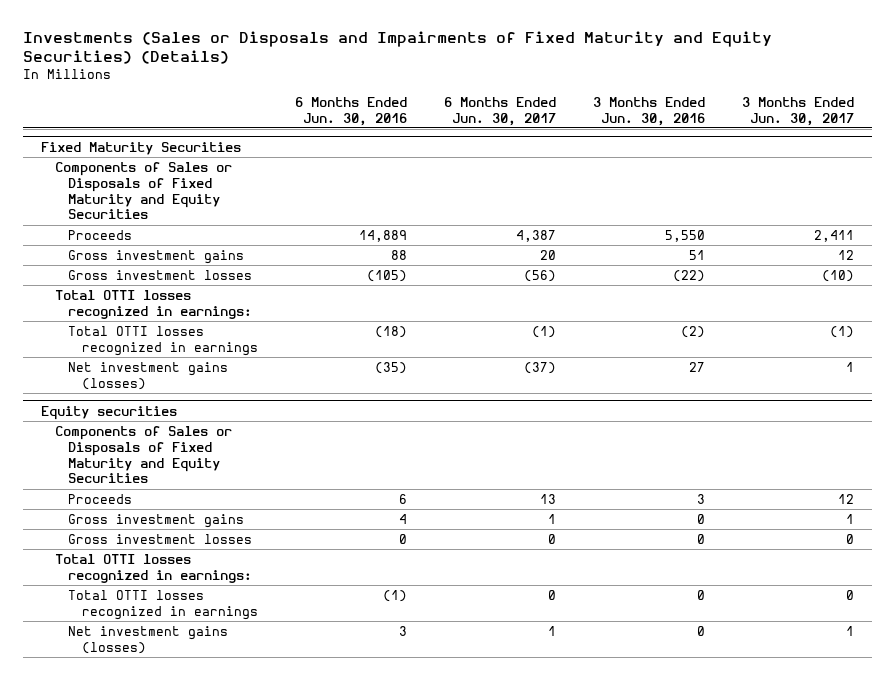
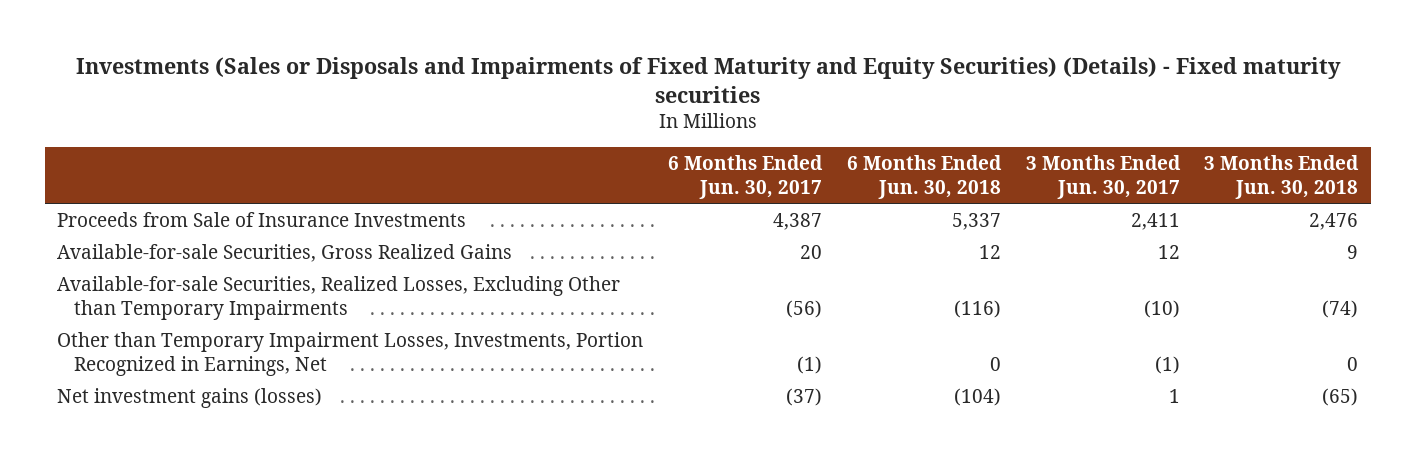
[23,30,773,65] Investments (Sales or Disposals and Impairments of Fixed Maturity and Equity Securities) (Details) -> [75,56,1341,103] Investments (Sales or Disposals and Impairments of Fixed Maturity and Equity Securities) (Details) - Fixed maturity securities
[294,96,407,126] 6 Months Ended Jun. 30, 2016 -> none
[592,96,705,126] 3 Months Ended Jun. 30, 2016 -> none
none -> [846,155,1002,199] 6 Months Ended Jun. 30, 2018
none -> [1204,155,1360,199] 3 Months Ended Jun. 30, 2018
[41,141,242,155] Fixed Maturity Securities -> none
[54,161,232,220] Components of Sales or Disposals of Fixed Maturity and Equity Securities -> none
[54,289,253,319] Total OTTI losses recognized in earnings: -> none
[68,229,133,240] Proceeds -> [56,211,466,227] Proceeds from Sale of Insurance Investments
[68,249,245,264] Gross investment gains -> [56,243,512,262] Available-for-sale Securities, Gross Realized Gains
[68,269,253,280] Gross investment losses -> [56,275,620,320] Available-for-sale Securities, Realized Losses, Excluding Other than Temporary Impairments
[68,325,258,356] Total OTTI losses recognized in earnings -> [56,331,643,376] Other than Temporary Impairment Losses, Investments, Portion Recognized in Earnings, Net
[41,405,178,420] Equity securities -> none
[54,425,232,484] Components of Sales or Disposals of Fixed Maturity and Equity Securities -> none
[68,493,133,504] Proceeds -> none
[68,513,245,528] Gross investment gains -> none
[68,533,253,544] Gross investment losses -> none
[54,553,253,583] Total OTTI losses recognized in earnings: -> none
[68,589,258,620] Total OTTI losses recognized in earnings -> none
[68,625,229,654] Net investment gains (losses) -> none

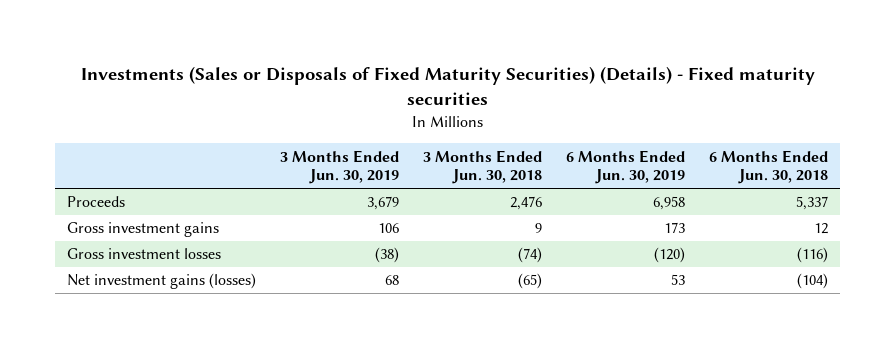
[75,56,1341,103] Investments (Sales or Disposals and Impairments of Fixed Maturity and Equity Securities) (Details) - Fixed maturity securities -> [80,66,815,106] Investments (Sales or Disposals of Fixed Maturity Securities) (Details) - Fixed maturity securities
[667,155,823,199] 6 Months Ended Jun. 30, 2017 -> none
[1025,155,1181,199] 3 Months Ended Jun. 30, 2017 -> none
none -> [280,149,400,185] 3 Months Ended Jun. 30, 2019
none -> [566,149,686,185] 6 Months Ended Jun. 30, 2019
[56,331,643,376] Other than Temporary Impairment Losses, Investments, Portion Recognized in Earnings, Net -> none
[56,211,466,227] Proceeds from Sale of Insurance Investments -> [67,196,126,208] Proceeds
[56,243,512,262] Available-for-sale Securities, Gross Realized Gains -> [67,222,220,238] Gross investment gains
[56,275,620,320] Available-for-sale Securities, Realized Losses, Excluding Other than Temporary Impairments -> [67,248,222,260] Gross investment losses

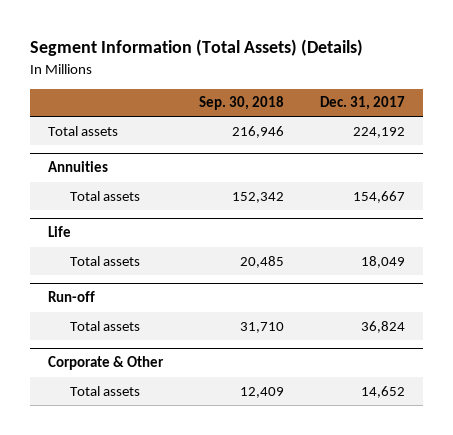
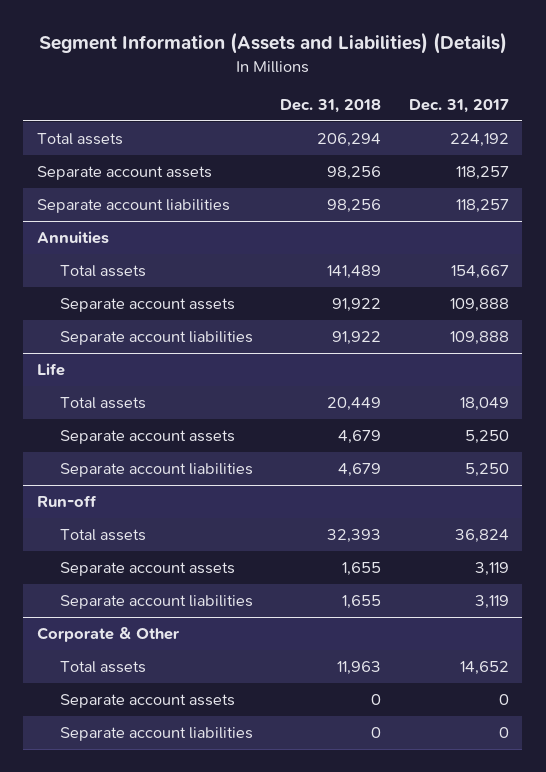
[30,39,364,57] Segment Information (Total Assets) (Details) -> [38,32,507,55] Segment Information (Assets and Liabilities) (Details)
[198,96,284,111] Sep. 30, 2018 -> none
none -> [280,99,382,114] Dec. 31, 2018
none -> [37,165,213,180] Separate account assets
none -> [37,198,231,213] Separate account liabilities
none -> [59,297,235,312] Separate account assets
none -> [59,330,253,345] Separate account liabilities
none -> [59,429,235,444] Separate account assets
none -> [59,462,253,477] Separate account liabilities
none -> [59,561,235,576] Separate account assets
none -> [59,594,253,609] Separate account liabilities
none -> [59,693,235,708] Separate account assets
none -> [59,726,253,741] Separate account liabilities

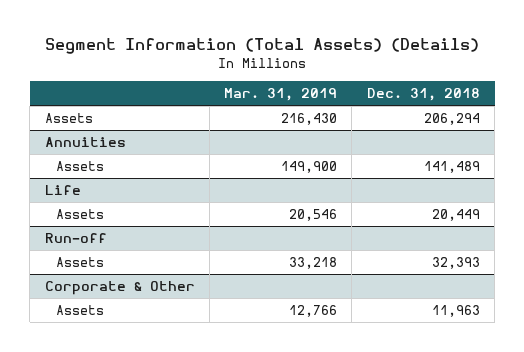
[38,32,507,55] Segment Information (Assets and Liabilities) (Details) -> [45,38,480,55] Segment Information (Total Assets) (Details)
[408,99,509,114] Dec. 31, 2017 -> none
none -> [224,88,338,102] Mar. 31, 2019
[37,165,213,180] Separate account assets -> none
[37,198,231,213] Separate account liabilities -> none
[37,132,124,145] Total assets -> [44,113,93,124] Assets
[59,297,235,312] Separate account assets -> none
[59,330,253,345] Separate account liabilities -> none
[59,264,146,277] Total assets -> [56,161,105,172] Assets
[59,429,235,444] Separate account assets -> none
[59,462,253,477] Separate account liabilities -> none
[59,396,146,409] Total assets -> [56,209,105,220] Assets
[59,561,235,576] Separate account assets -> none
[59,594,253,609] Separate account liabilities -> none
[59,528,146,541] Total assets -> [56,257,105,268] Assets
[59,693,235,708] Separate account assets -> none
[59,726,253,741] Separate account liabilities -> none
[59,660,146,673] Total assets -> [56,305,105,316] Assets

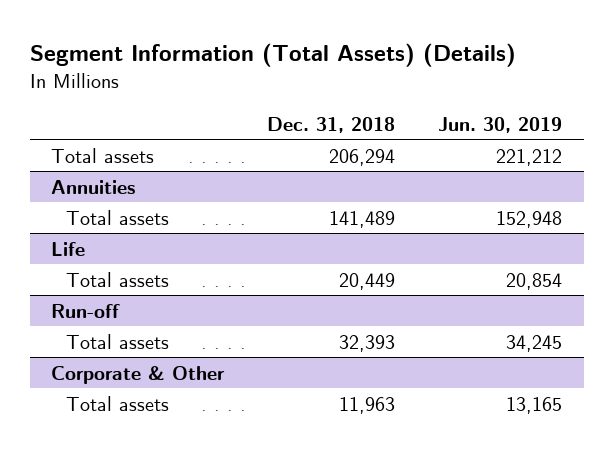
[224,88,338,102] Mar. 31, 2019 -> none
none -> [438,116,563,133] Jun. 30, 2019
[44,113,93,124] Assets -> [51,147,155,163] Total assets
[56,161,105,172] Assets -> [65,209,169,225] Total assets
[56,209,105,220] Assets -> [65,271,169,287] Total assets
[56,257,105,268] Assets -> [65,333,169,349] Total assets
[56,305,105,316] Assets -> [65,395,169,411] Total assets

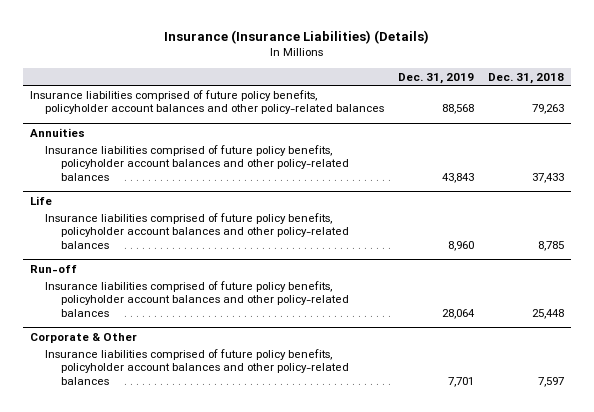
[29,42,516,67] Segment Information (Total Assets) (Details) -> [164,29,430,44] Insurance (Insurance Liabilities) (Details)
[438,116,563,133] Jun. 30, 2019 -> none
none -> [398,72,475,84] Dec. 31, 2019
[51,147,155,163] Total assets -> none
none -> [30,89,385,115] Insurance liabilities comprised of future policy benefits, policyholder account balances and other policy-related balances
[65,209,169,225] Total assets -> none
none -> [45,144,349,181] Insurance liabilities comprised of future policy benefits, policyholder account balances and other policy-related balances
[65,271,169,287] Total assets -> none
none -> [45,212,349,249] Insurance liabilities comprised of future policy benefits, policyholder account balances and other policy-related balances
[65,333,169,349] Total assets -> none
none -> [45,280,349,317] Insurance liabilities comprised of future policy benefits, policyholder account balances and other policy-related balances
[65,395,169,411] Total assets -> none
none -> [45,348,349,385] Insurance liabilities comprised of future policy benefits, policyholder account balances and other policy-related balances

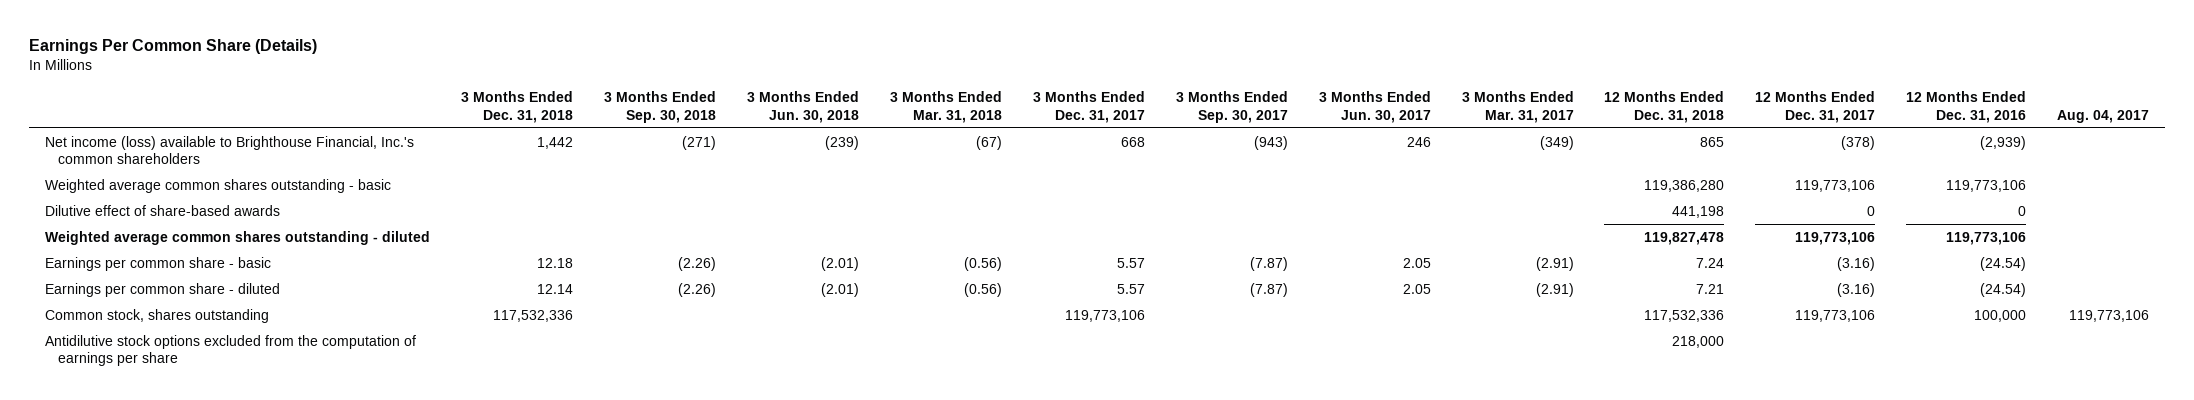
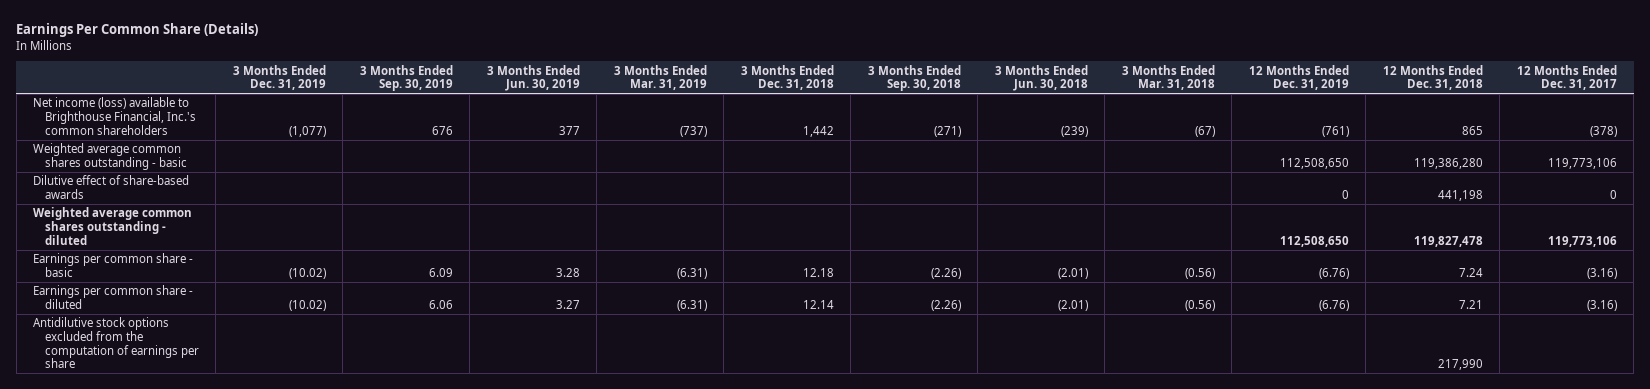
[1032,90,1145,123] 3 Months Ended Dec. 31, 2017 -> none
[1175,90,1288,123] 3 Months Ended Sep. 30, 2017 -> none
[1318,90,1431,123] 3 Months Ended Jun. 30, 2017 -> none
[1461,90,1574,123] 3 Months Ended Mar. 31, 2017 -> none
[1906,90,2027,123] 12 Months Ended Dec. 31, 2016 -> none
[2057,109,2150,123] Aug. 04, 2017 -> none
none -> [232,64,326,91] 3 Months Ended Dec. 31, 2019
none -> [359,64,453,92] 3 Months Ended Sep. 30, 2019
none -> [486,64,580,92] 3 Months Ended Jun. 30, 2019
none -> [613,64,707,91] 3 Months Ended Mar. 31, 2019
none -> [1248,64,1349,91] 12 Months Ended Dec. 31, 2019
[44,308,269,323] Common stock, shares outstanding -> none
[1672,335,1725,348] 218,000 -> [1437,359,1483,371] 217,990

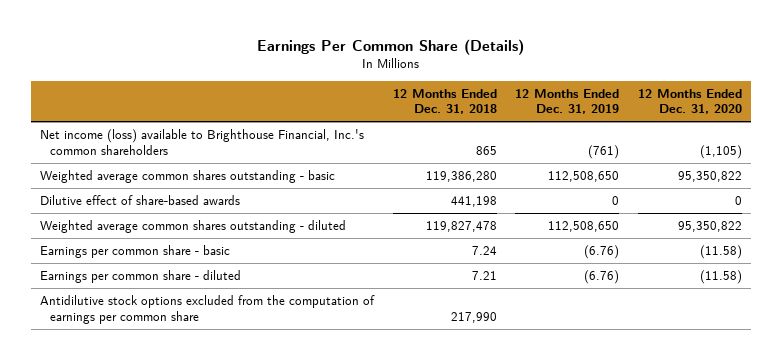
[232,64,326,91] 3 Months Ended Dec. 31, 2019 -> none
[359,64,453,92] 3 Months Ended Sep. 30, 2019 -> none
[486,64,580,92] 3 Months Ended Jun. 30, 2019 -> none
[613,64,707,91] 3 Months Ended Mar. 31, 2019 -> none
[740,64,834,91] 3 Months Ended Dec. 31, 2018 -> none
[867,64,961,92] 3 Months Ended Sep. 30, 2018 -> none
[994,64,1088,92] 3 Months Ended Jun. 30, 2018 -> none
[1121,64,1215,91] 3 Months Ended Mar. 31, 2018 -> none
[1516,64,1617,91] 12 Months Ended Dec. 31, 2017 -> none
none -> [637,88,742,115] 12 Months Ended Dec. 31, 2020
[33,317,199,369] Antidilutive stock options excluded from the computation of earnings per share -> [40,294,376,324] Antidilutive stock options excluded from the computation of earnings per common share

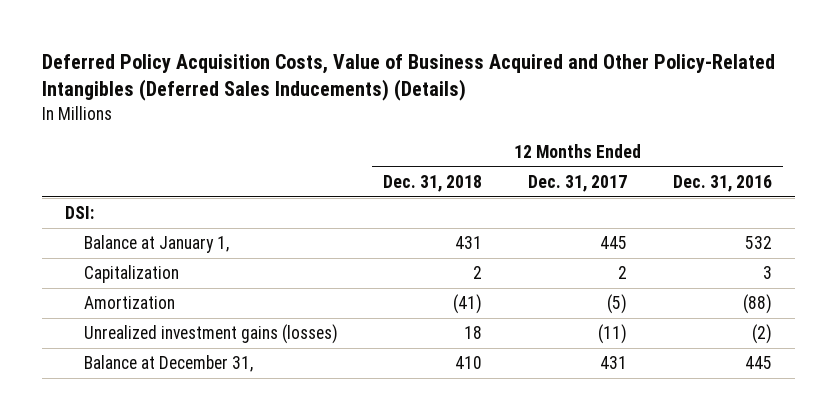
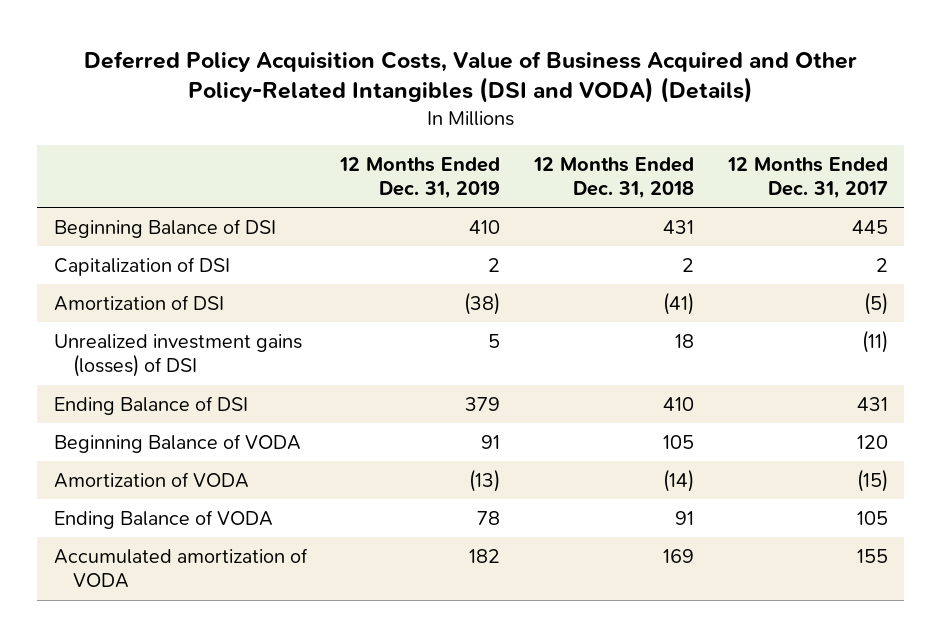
[42,54,776,102] Deferred Policy Acquisition Costs, Value of Business Acquired and Other Policy-Related Intangibles (Deferred Sales Inducements) (Details) -> [83,50,857,104] Deferred Policy Acquisition Costs, Value of Business Acquired and Other Policy-Related Intangibles (DSI and VODA) (Details)
[672,175,772,193] Dec. 31, 2016 -> none
none -> [339,156,501,200] 12 Months Ended Dec. 31, 2019
[65,206,95,220] DSI: -> none
[83,235,229,254] Balance at January 1, -> [53,218,276,238] Beginning Balance of DSI
[83,265,179,284] Capitalization -> [53,256,230,276] Capitalization of DSI
[83,296,175,310] Amortization -> [53,294,224,311] Amortization of DSI
[83,324,338,345] Unrealized investment gains (losses) -> [53,333,302,378] Unrealized investment gains (losses) of DSI
[83,355,253,373] Balance at December 31, -> [53,395,248,415] Ending Balance of DSI
none -> [53,433,301,453] Beginning Balance of VODA
none -> [53,471,249,488] Amortization of VODA
none -> [53,509,273,529] Ending Balance of VODA
none -> [53,547,308,589] Accumulated amortization of VODA

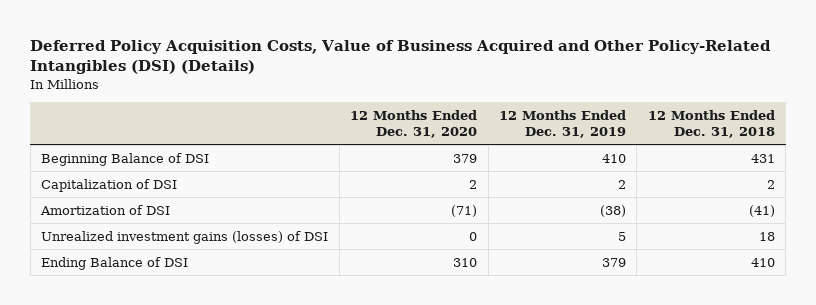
[83,50,857,104] Deferred Policy Acquisition Costs, Value of Business Acquired and Other Policy-Related Intangibles (DSI and VODA) (Details) -> [30,39,772,75] Deferred Policy Acquisition Costs, Value of Business Acquired and Other Policy-Related Intangibles (DSI) (Details)
[726,156,888,200] 12 Months Ended Dec. 31, 2017 -> none
none -> [350,110,478,139] 12 Months Ended Dec. 31, 2020
[53,433,301,453] Beginning Balance of VODA -> none
[53,471,249,488] Amortization of VODA -> none
[53,509,273,529] Ending Balance of VODA -> none
[53,547,308,589] Accumulated amortization of VODA -> none

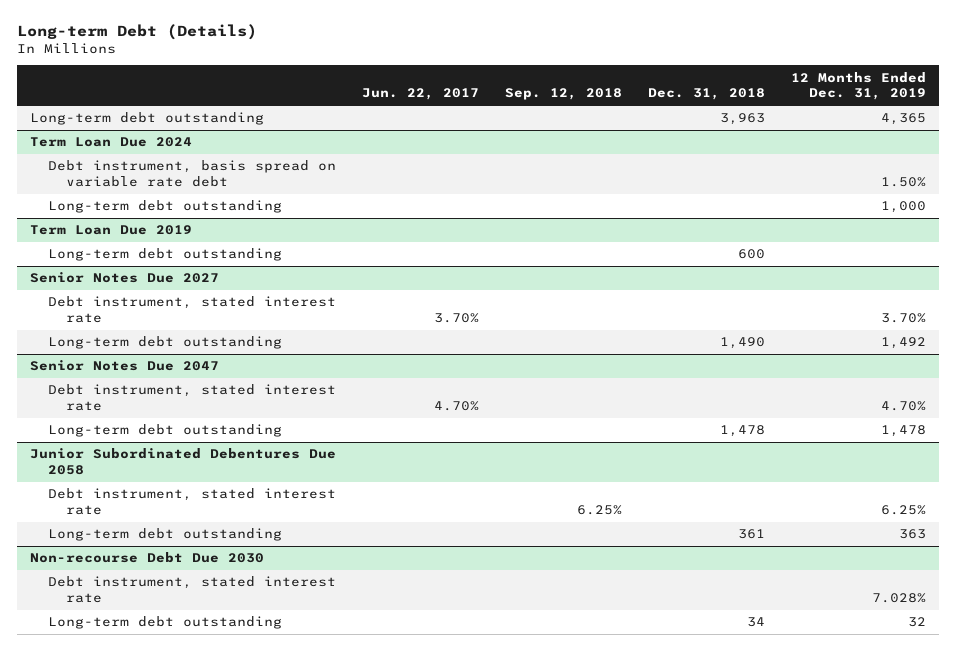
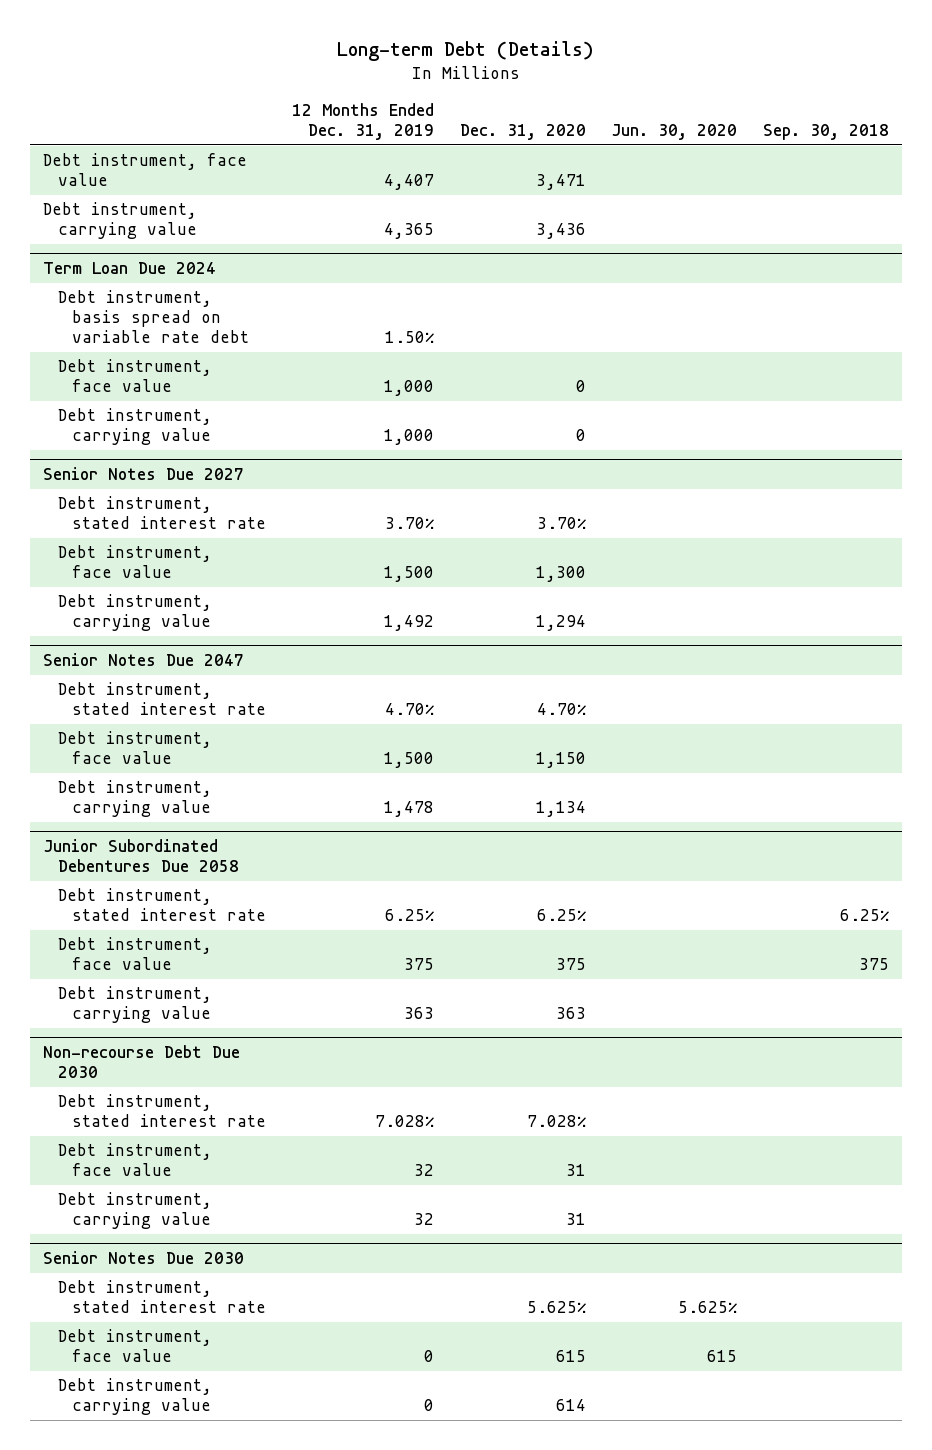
[362,88,480,101] Jun. 22, 2017 -> none
[505,88,623,101] Sep. 12, 2018 -> none
[647,88,765,101] Dec. 31, 2018 -> none
none -> [459,123,586,140] Dec. 31, 2020
none -> [611,123,738,140] Jun. 30, 2020
none -> [763,123,890,140] Sep. 30, 2018
none -> [42,153,247,187] Debt instrument, face value
[29,112,264,126] Long-term debt outstanding -> [42,202,197,240] Debt instrument, carrying value
[29,225,192,236] Term Loan Due 2019 -> none
[48,248,283,262] Long-term debt outstanding -> none
none -> [57,359,212,393] Debt instrument, face value
[48,200,283,214] Long-term debt outstanding -> [57,408,212,446] Debt instrument, carrying value
none -> [57,545,212,579] Debt instrument, face value
[48,336,283,350] Long-term debt outstanding -> [57,594,212,632] Debt instrument, carrying value
none -> [57,731,212,765] Debt instrument, face value
[48,424,283,438] Long-term debt outstanding -> [57,780,212,818] Debt instrument, carrying value
none -> [57,937,212,971] Debt instrument, face value
[48,528,283,542] Long-term debt outstanding -> [57,986,212,1024] Debt instrument, carrying value
none -> [57,1143,212,1177] Debt instrument, face value
[48,616,283,630] Long-term debt outstanding -> [57,1192,212,1230] Debt instrument, carrying value
none -> [42,1251,244,1265] Senior Notes Due 2030
none -> [57,1280,267,1314] Debt instrument, stated interest rate
none -> [57,1329,212,1363] Debt instrument, face value
none -> [57,1378,212,1416] Debt instrument, carrying value

